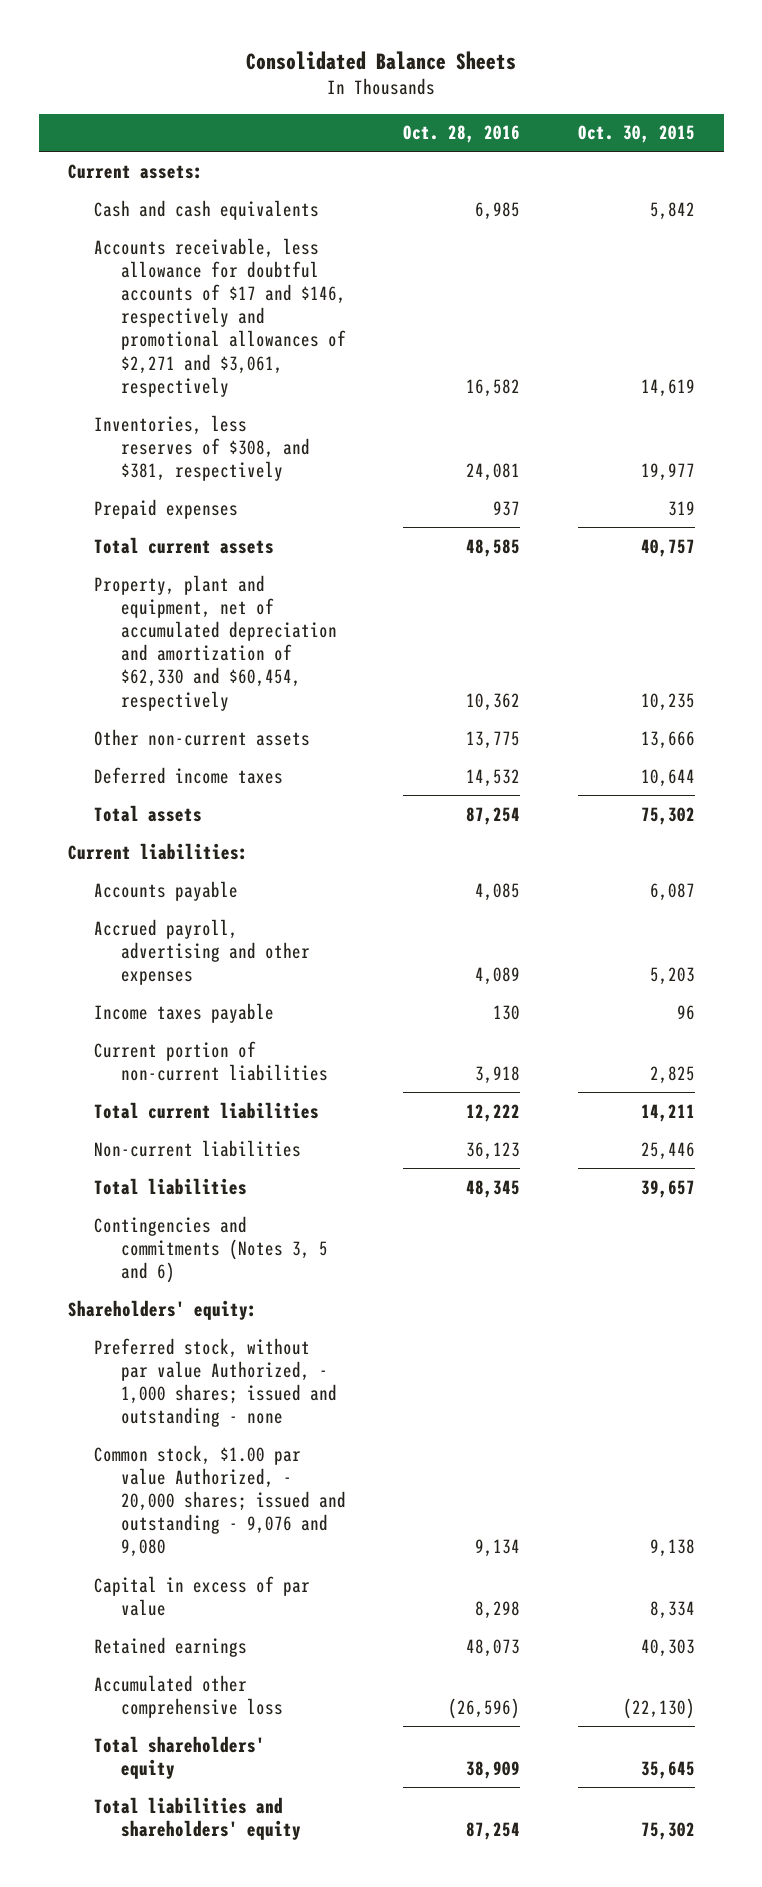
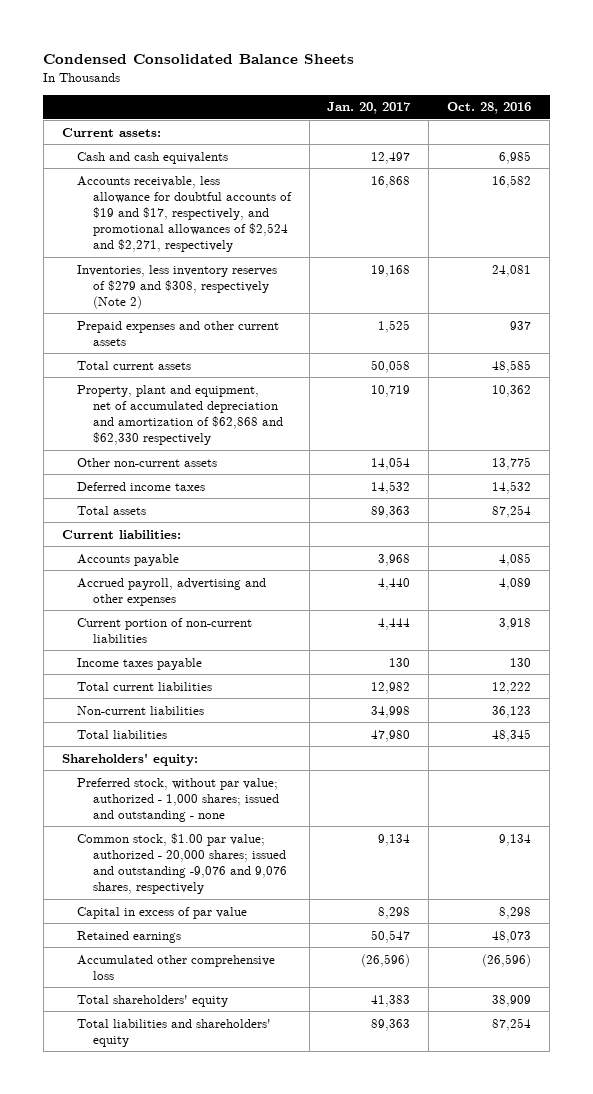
[246,50,517,70] Consolidated Balance Sheets -> [43,53,355,64] Condensed Consolidated Balance Sheets
[577,125,695,144] Oct. 30, 2015 -> none
none -> [327,102,412,115] Jan. 20, 2017
[94,237,347,397] Accounts receivable, less allowance for doubtful accounts of $17 and $146, respectively and promotional allowances of $2,271 and $3,061, respectively -> [77,175,292,253] Accounts receivable, less allowance for doubtful accounts of $19 and $17, respectively, and promotional allowances of $2,524 and $2,271, respectively
[94,414,311,482] Inventories, less reserves of $308, and $381, respectively -> [77,264,278,309] Inventories, less inventory reserves of $279 and $308, respectively (Note 2)
[94,498,239,519] Prepaid expenses -> [77,320,280,346] Prepaid expenses and other current assets
[94,574,338,711] Property, plant and equipment, net of accumulated depreciation and amortization of $62,330 and $60,454, respectively -> [77,384,283,445] Property, plant and equipment, net of accumulated depreciation and amortization of $62,868 and $62,330 respectively
[94,1002,275,1023] Income taxes payable -> [77,657,203,670] Income taxes payable
[94,1215,329,1284] Contingencies and commitments (Notes 3, 5 and 6) -> none
[94,1337,338,1428] Preferred stock, without par value Authorized, - 1,000 shares; issued and outstanding - none -> [77,777,279,822] Preferred stock, without par value; authorized - 1,000 shares; issued and outstanding - none
[94,1444,347,1558] Common stock, $1.00 par value Authorized, - 20,000 shares; issued and outstanding - 9,076 and 9,080 -> [77,832,287,894] Common stock, $1.00 par value; authorized - 20,000 shares; issued and outstanding -9,076 and 9,076 shares, respectively

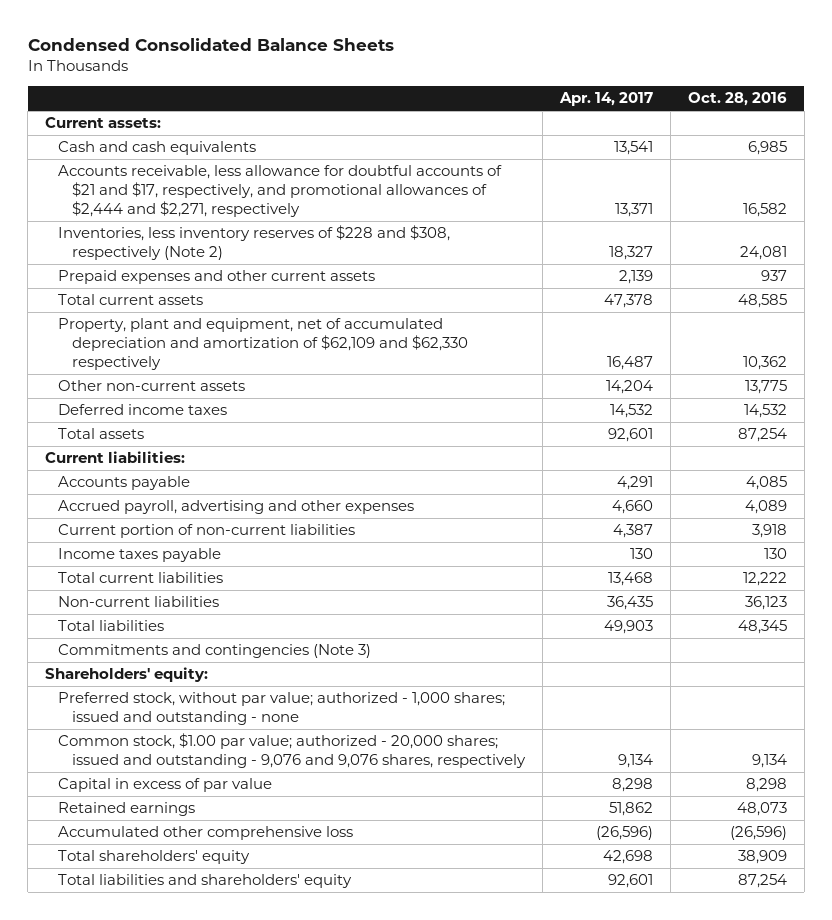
[327,102,412,115] Jan. 20, 2017 -> none
none -> [558,92,653,107] Apr. 14, 2017
[77,175,292,253] Accounts receivable, less allowance for doubtful accounts of $19 and $17, respectively, and promotional allowances of $2,524 and $2,271, respectively -> [58,165,503,218] Accounts receivable, less allowance for doubtful accounts of $21 and $17, respectively, and promotional allowances of $2,444 and $2,271, respectively
[77,264,278,309] Inventories, less inventory reserves of $279 and $308, respectively (Note 2) -> [58,225,451,261] Inventories, less inventory reserves of $228 and $308, respectively (Note 2)
[77,384,283,445] Property, plant and equipment, net of accumulated depreciation and amortization of $62,868 and $62,330 respectively -> [58,318,468,371] Property, plant and equipment, net of accumulated depreciation and amortization of $62,109 and $62,330 respectively
none -> [58,644,372,659] Commitments and contingencies (Note 3)
[77,832,287,894] Common stock, $1.00 par value; authorized - 20,000 shares; issued and outstanding -9,076 and 9,076 shares, respectively -> [58,733,526,769] Common stock, $1.00 par value; authorized - 20,000 shares; issued and outstanding - 9,076 and 9,076 shares, respectively

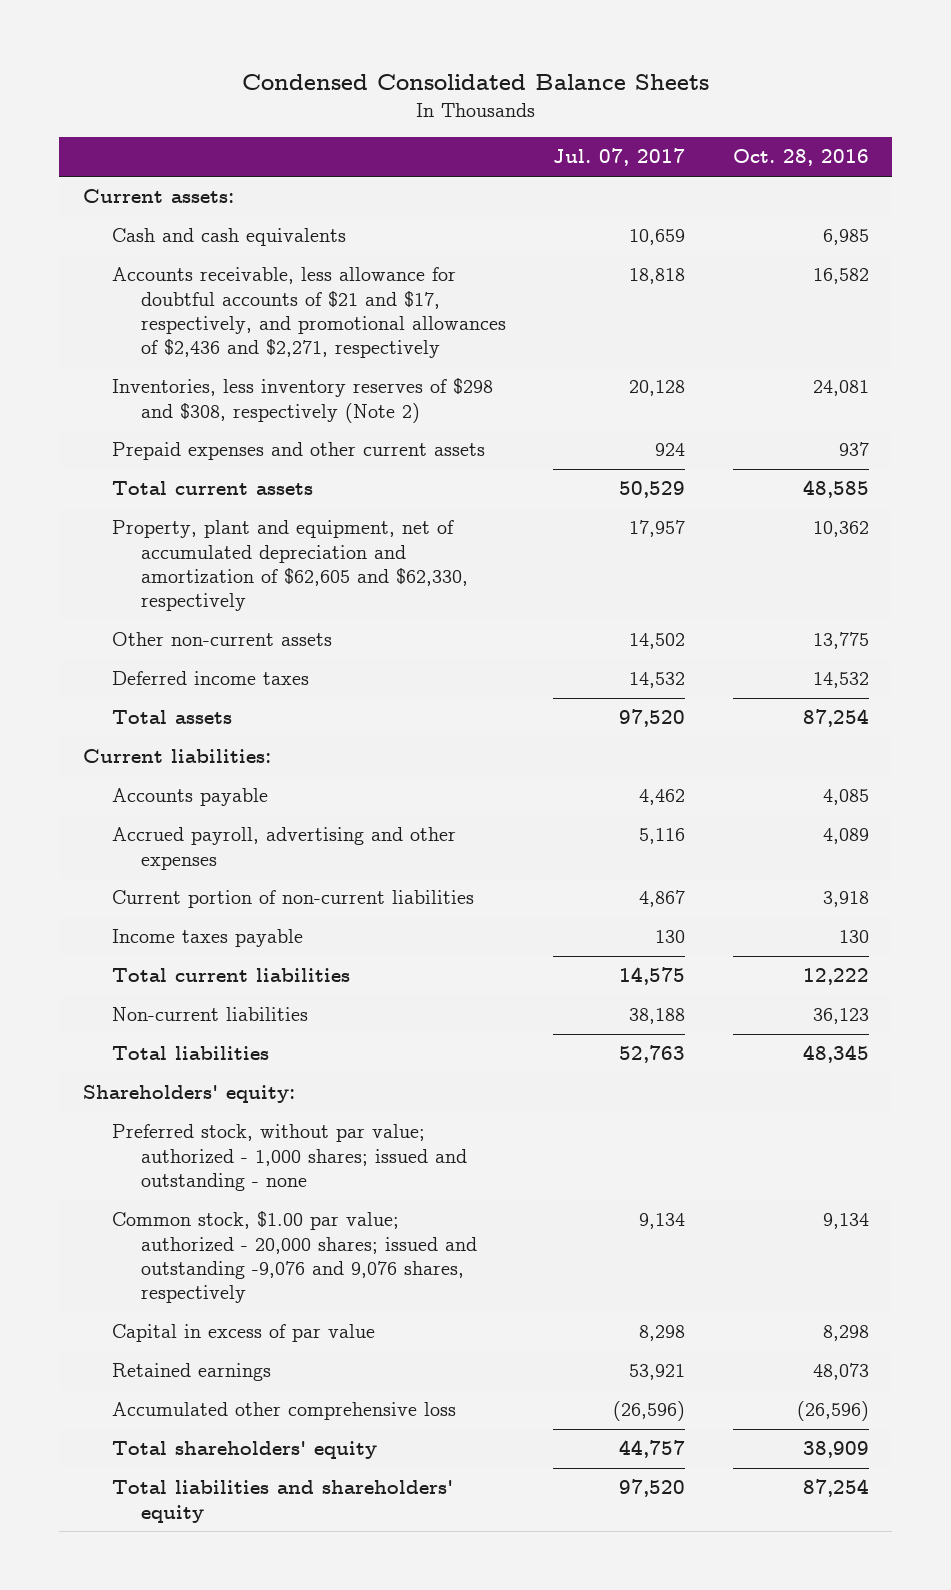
[558,92,653,107] Apr. 14, 2017 -> none
none -> [553,148,686,167] Jul. 07, 2017
[58,165,503,218] Accounts receivable, less allowance for doubtful accounts of $21 and $17, respectively, and promotional allowances of $2,444 and $2,271, respectively -> [111,267,506,359] Accounts receivable, less allowance for doubtful accounts of $21 and $17, respectively, and promotional allowances of $2,436 and $2,271, respectively
[58,225,451,261] Inventories, less inventory reserves of $228 and $308, respectively (Note 2) -> [111,378,493,423] Inventories, less inventory reserves of $298 and $308, respectively (Note 2)
[58,318,468,371] Property, plant and equipment, net of accumulated depreciation and amortization of $62,109 and $62,330 respectively -> [111,520,468,612] Property, plant and equipment, net of accumulated depreciation and amortization of $62,605 and $62,330, respectively
[58,644,372,659] Commitments and contingencies (Note 3) -> none
[58,733,526,769] Common stock, $1.00 par value; authorized - 20,000 shares; issued and outstanding - 9,076 and 9,076 shares, respectively -> [111,1211,477,1304] Common stock, $1.00 par value; authorized - 20,000 shares; issued and outstanding -9,076 and 9,076 shares, respectively

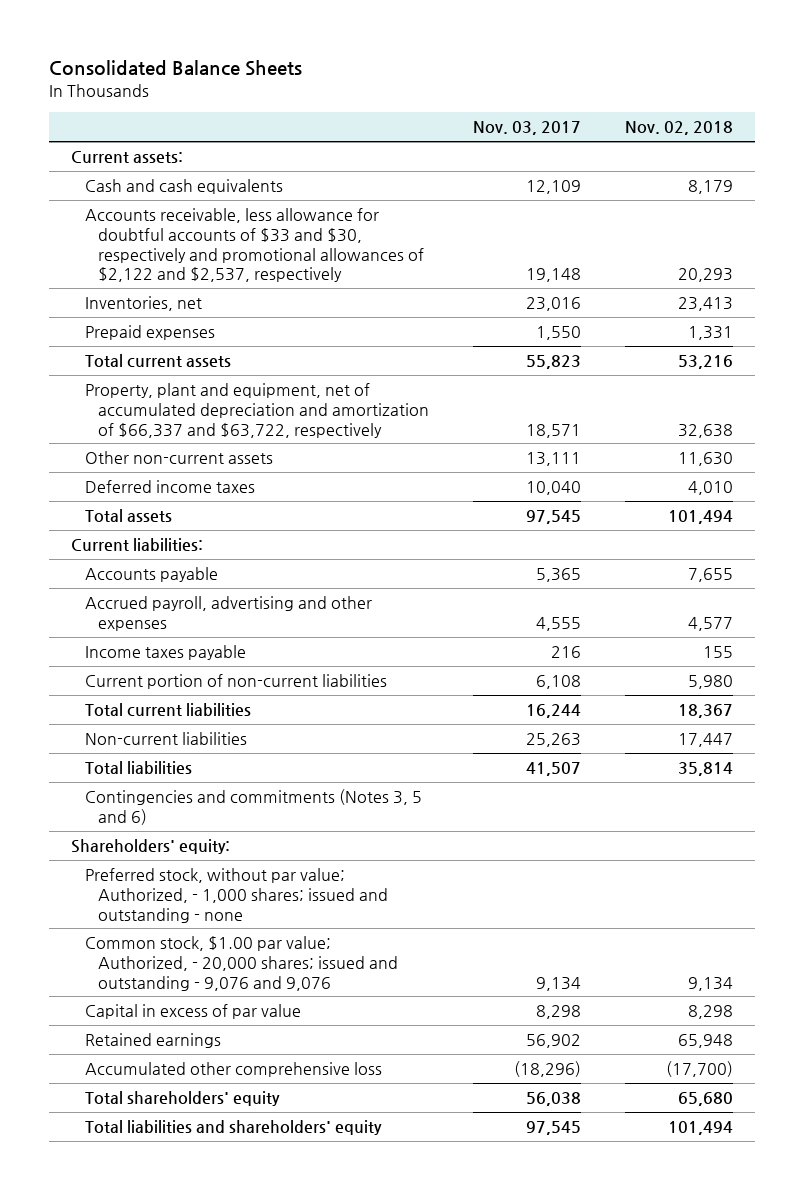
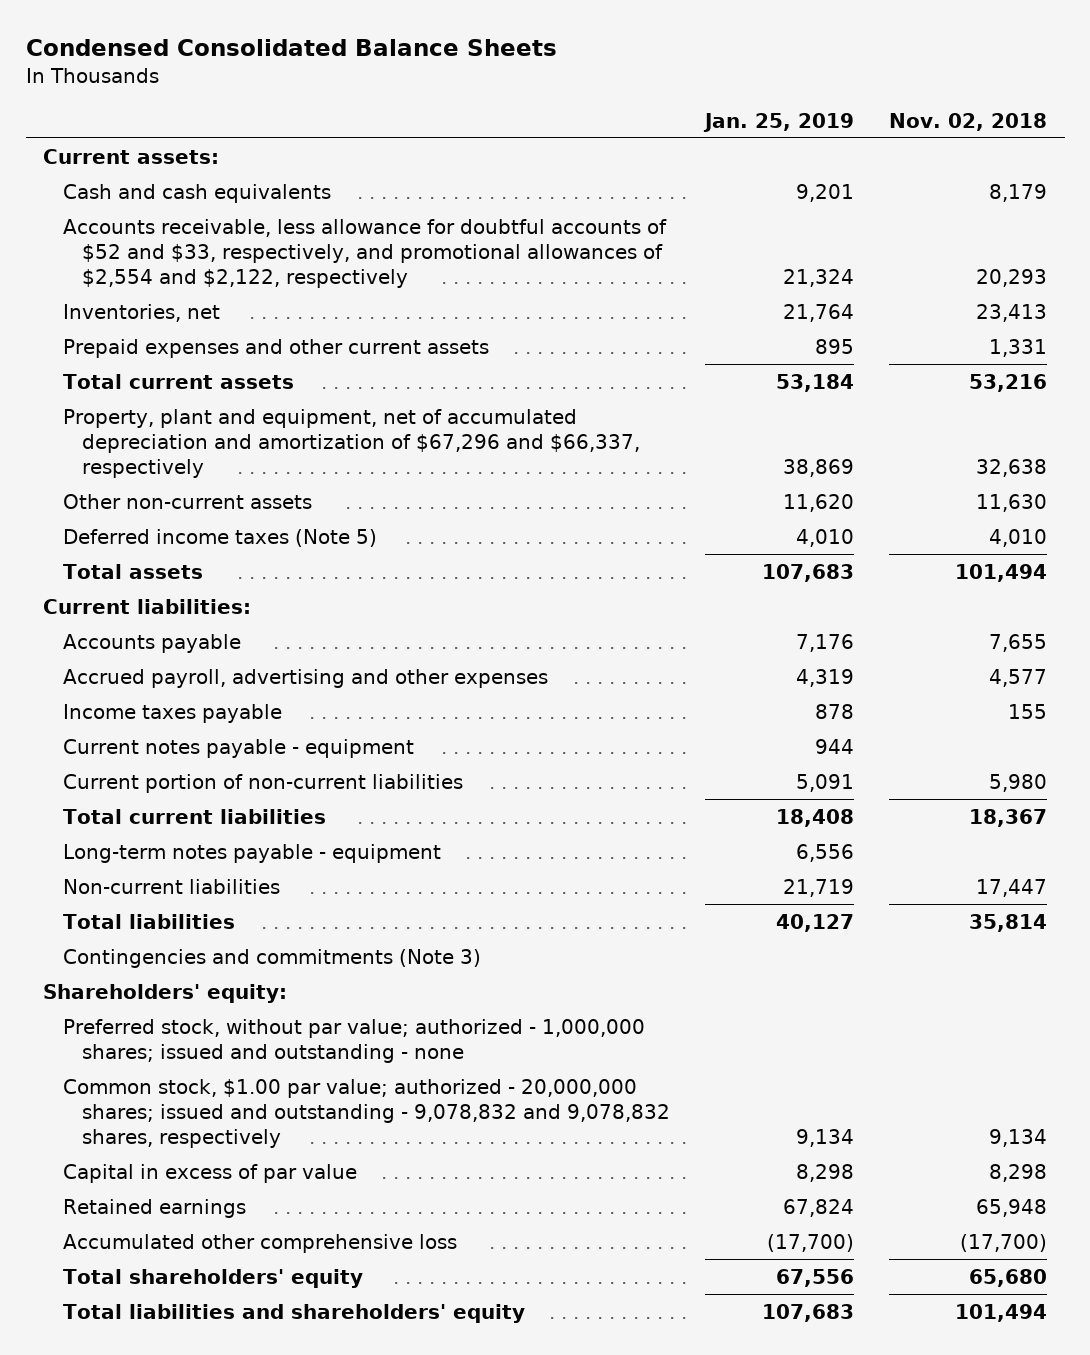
[49,60,303,77] Consolidated Balance Sheets -> [25,39,557,57] Condensed Consolidated Balance Sheets
[473,121,582,136] Nov. 03, 2017 -> none
none -> [702,112,854,132] Jan. 25, 2019
[84,208,425,283] Accounts receivable, less allowance for doubtful accounts of $33 and $30, respectively and promotional allowances of $2,122 and $2,537, respectively -> [62,218,667,288] Accounts receivable, less allowance for doubtful accounts of $52 and $33, respectively, and promotional allowances of $2,554 and $2,122, respectively
[84,325,215,341] Prepaid expenses -> [62,338,489,358] Prepaid expenses and other current assets
[84,383,430,438] Property, plant and equipment, net of accumulated depreciation and amortization of $66,337 and $63,722, respectively -> [62,408,640,478] Property, plant and equipment, net of accumulated depreciation and amortization of $67,296 and $66,337, respectively
[84,480,255,494] Deferred income taxes -> [62,528,377,547] Deferred income taxes (Note 5)
none -> [62,738,414,758] Current notes payable - equipment
none -> [62,843,441,863] Long-term notes payable - equipment
[84,789,422,825] Contingencies and commitments (Notes 3, 5 and 6) -> [62,948,481,968] Contingencies and commitments (Note 3)
[84,868,389,923] Preferred stock, without par value; Authorized, - 1,000 shares; issued and outstanding - none -> [62,1018,645,1063] Preferred stock, without par value; authorized - 1,000,000 shares; issued and outstanding - none
[84,936,399,991] Common stock, $1.00 par value; Authorized, - 20,000 shares; issued and outstanding - 9,076 and 9,076 -> [62,1078,670,1148] Common stock, $1.00 par value; authorized - 20,000,000 shares; issued and outstanding - 9,078,832 and 9,078,832 shares, respectively

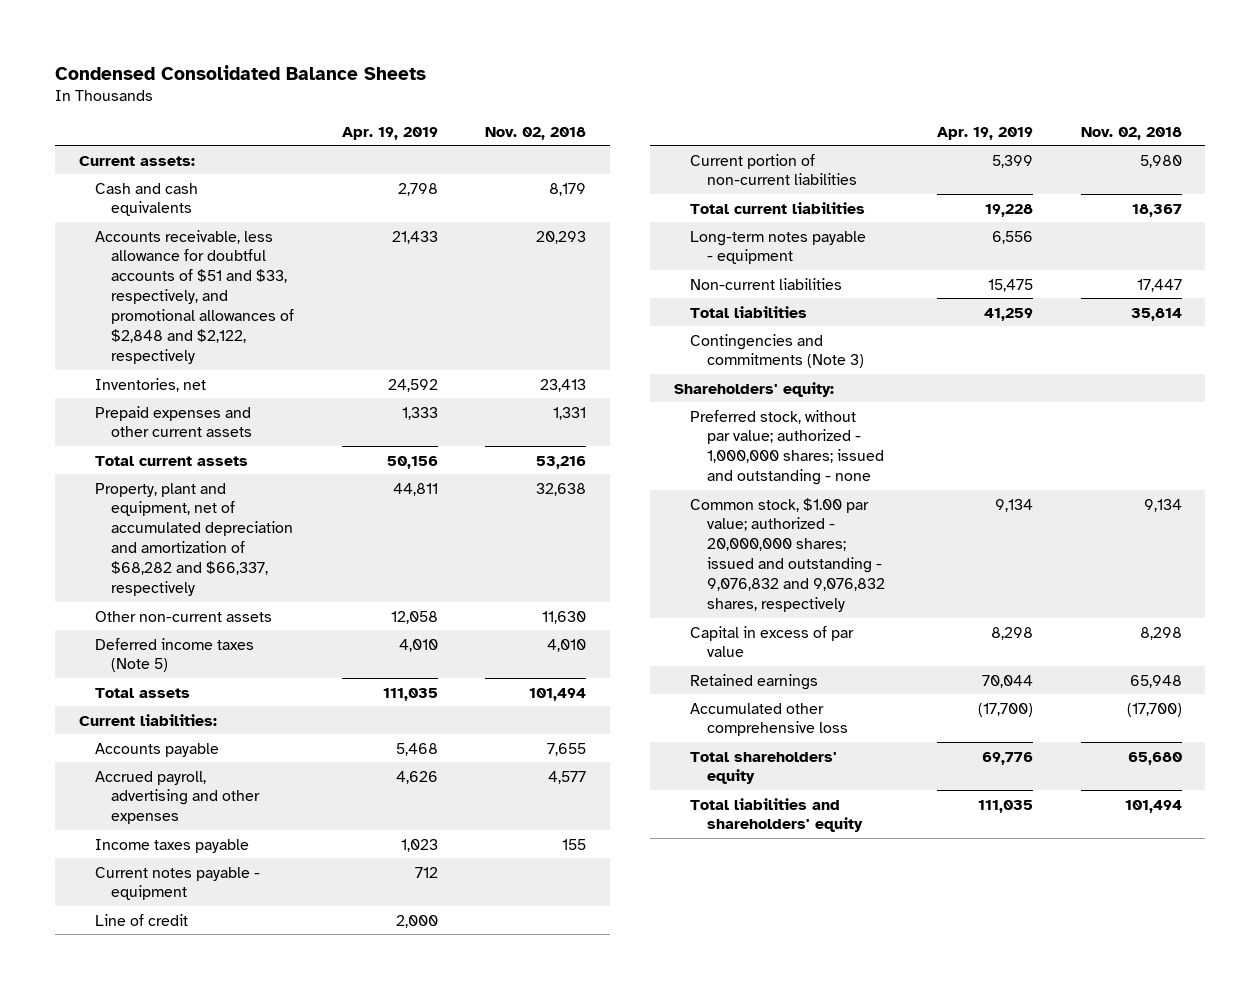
[702,112,854,132] Jan. 25, 2019 -> none
none -> [341,126,438,140] Apr. 19, 2019
[62,218,667,288] Accounts receivable, less allowance for doubtful accounts of $52 and $33, respectively, and promotional allowances of $2,554 and $2,122, respectively -> [94,229,295,365] Accounts receivable, less allowance for doubtful accounts of $51 and $33, respectively, and promotional allowances of $2,848 and $2,122, respectively
[62,408,640,478] Property, plant and equipment, net of accumulated depreciation and amortization of $67,296 and $66,337, respectively -> [94,482,294,597] Property, plant and equipment, net of accumulated depreciation and amortization of $68,282 and $66,337, respectively
none -> [94,913,188,926] Line of credit
[62,1078,670,1148] Common stock, $1.00 par value; authorized - 20,000,000 shares; issued and outstanding - 9,078,832 and 9,078,832 shares, respectively -> [690,497,885,613] Common stock, $1.00 par value; authorized - 20,000,000 shares; issued and outstanding - 9,076,832 and 9,076,832 shares, respectively

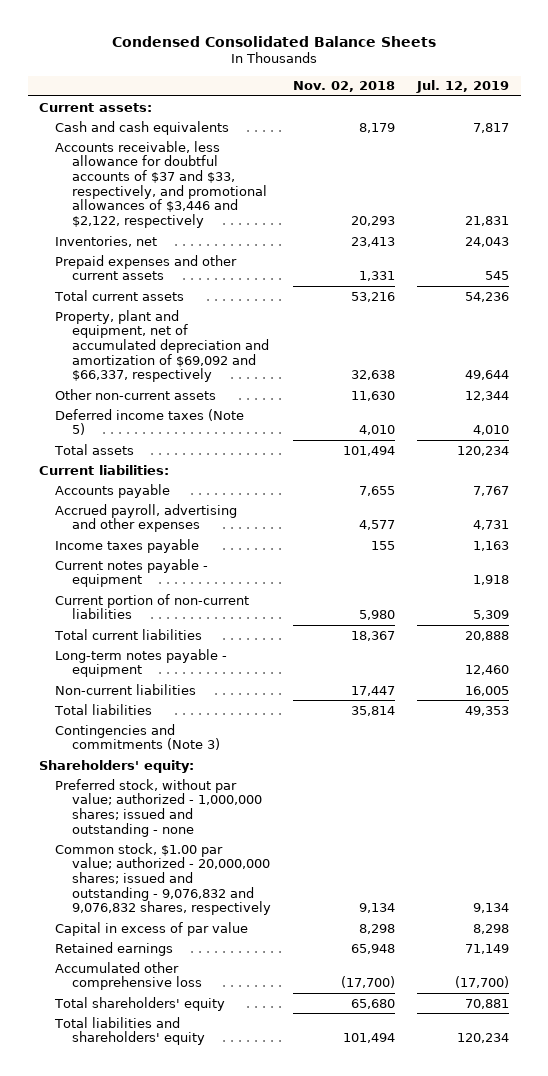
[341,126,438,140] Apr. 19, 2019 -> none
none -> [416,80,510,94] Jul. 12, 2019
[94,229,295,365] Accounts receivable, less allowance for doubtful accounts of $51 and $33, respectively, and promotional allowances of $2,848 and $2,122, respectively -> [55,140,267,229] Accounts receivable, less allowance for doubtful accounts of $37 and $33, respectively, and promotional allowances of $3,446 and $2,122, respectively
[94,482,294,597] Property, plant and equipment, net of accumulated depreciation and amortization of $68,282 and $66,337, respectively -> [55,309,269,383] Property, plant and equipment, net of accumulated depreciation and amortization of $69,092 and $66,337, respectively
[94,913,188,926] Line of credit -> none

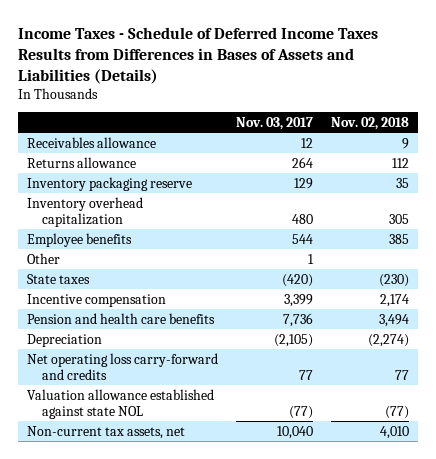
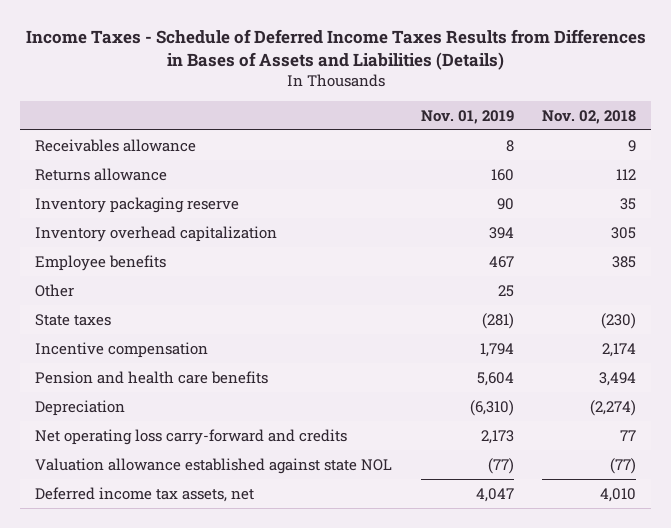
[236,116,314,130] Nov. 03, 2017 -> none
none -> [420,109,514,124] Nov. 01, 2019
[27,425,186,439] Non-current tax assets, net -> [34,486,254,502] Deferred income tax assets, net

